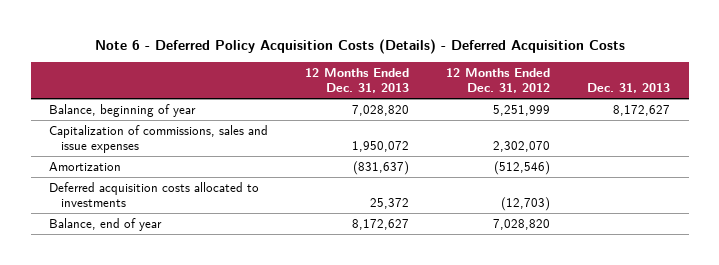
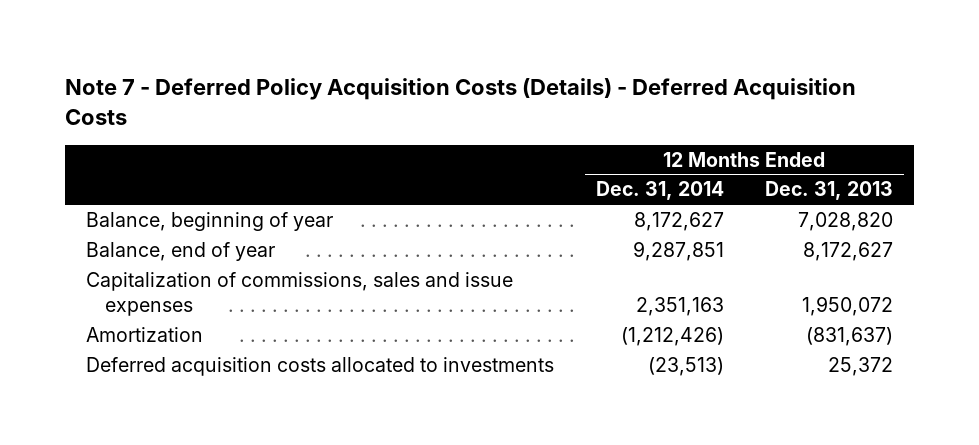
[94,38,625,54] Note 6 - Deferred Policy Acquisition Costs (Details) - Deferred Acquisition Costs -> [65,78,857,126] Note 7 - Deferred Policy Acquisition Costs (Details) - Deferred Acquisition Costs
[446,68,551,94] 12 Months Ended Dec. 31, 2012 -> none
[587,83,671,94] Dec. 31, 2013 -> none
none -> [595,181,724,201] Dec. 31, 2014
[49,217,163,231] Balance, end of year -> [86,241,276,261] Balance, end of year

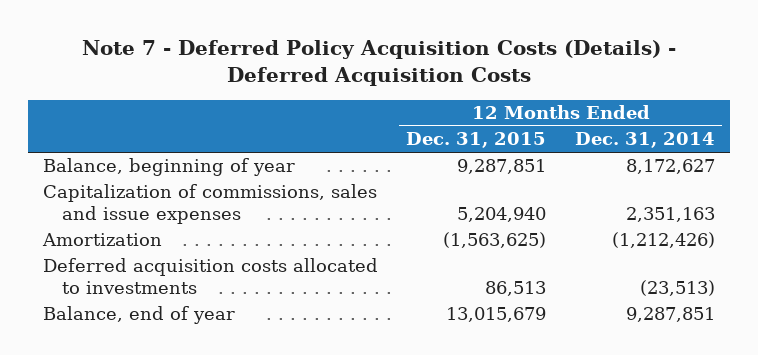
[765,181,894,201] Dec. 31, 2013 -> none
none -> [406,132,547,149] Dec. 31, 2015
[86,241,276,261] Balance, end of year -> [42,306,235,325] Balance, end of year

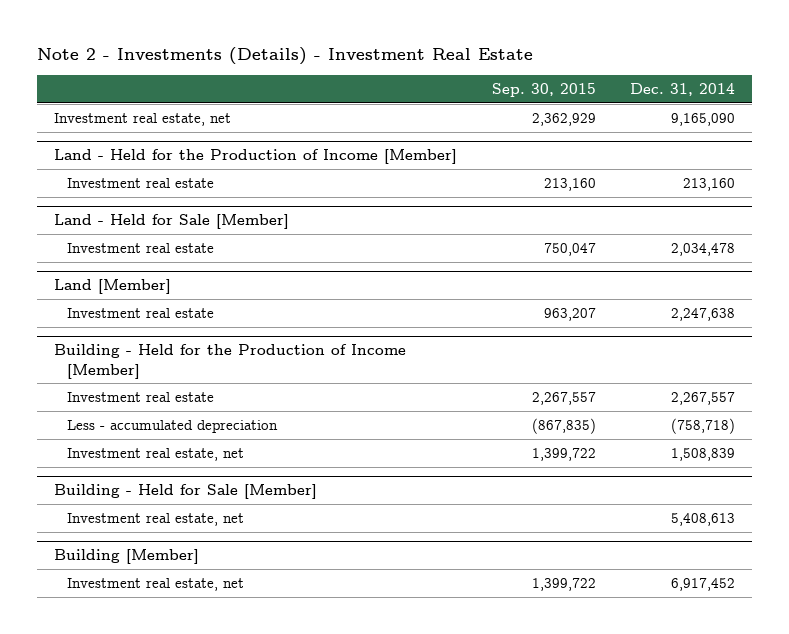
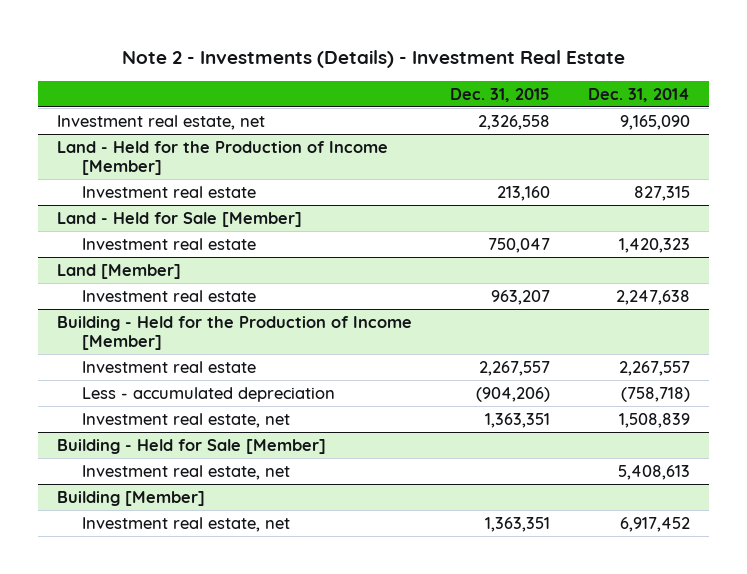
[491,82,596,97] Sep. 30, 2015 -> none
none -> [450,87,551,102] Dec. 31, 2015
[682,177,735,191] 213,160 -> [633,185,690,201] 827,315
[670,242,735,256] 2,034,478 -> [618,237,690,253] 1,420,323

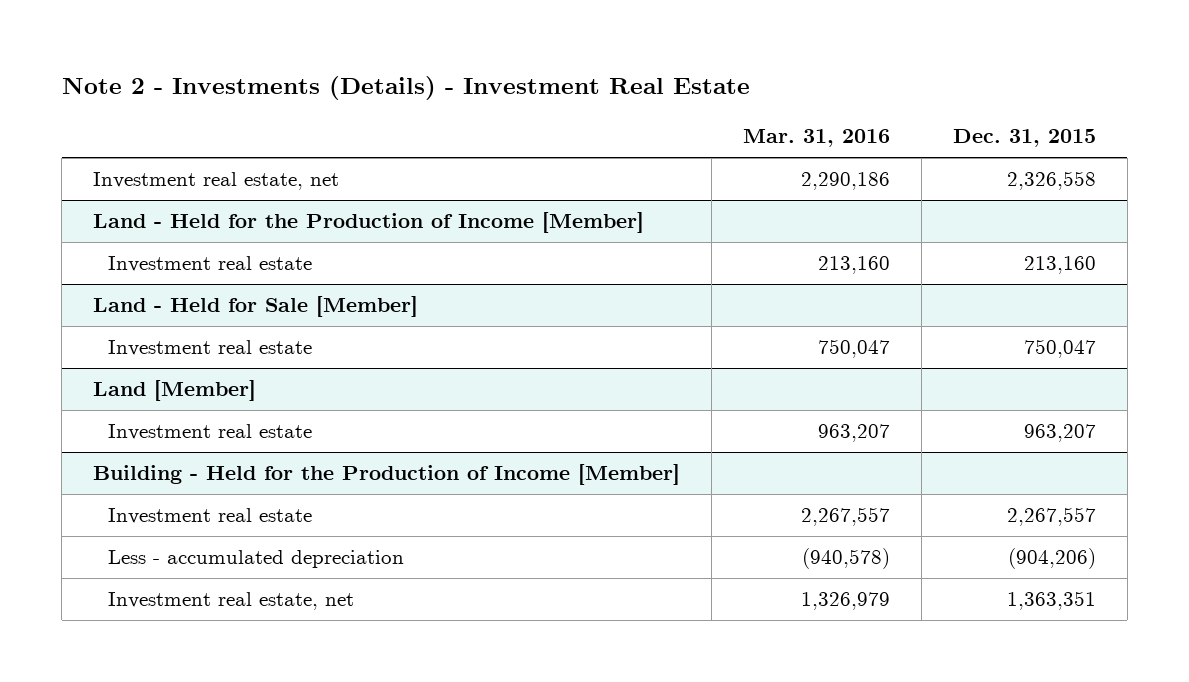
[587,87,690,102] Dec. 31, 2014 -> none
none -> [742,129,890,148] Mar. 31, 2016
[57,438,327,454] Building - Held for Sale [Member] -> none
[81,464,290,480] Investment real estate, net -> none
[57,490,206,506] Building [Member] -> none
[81,516,290,532] Investment real estate, net -> none

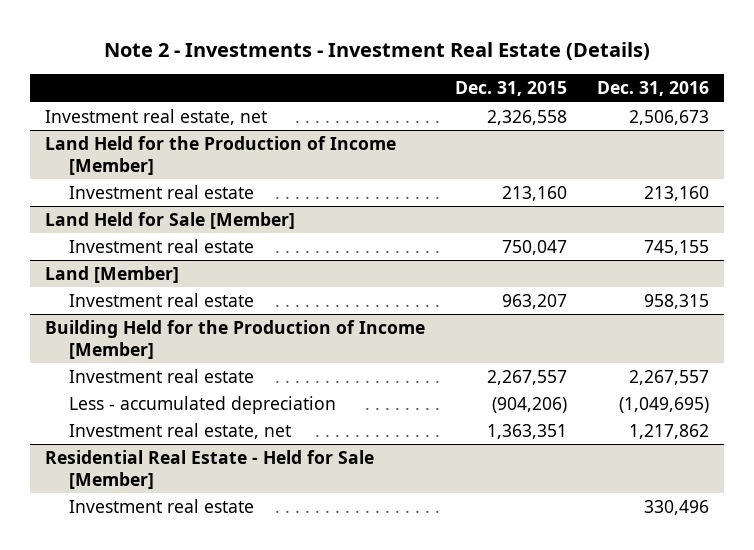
[61,76,750,101] Note 2 - Investments (Details) - Investment Real Estate -> [103,41,650,60] Note 2 - Investments - Investment Real Estate (Details)
[742,129,890,148] Mar. 31, 2016 -> none
none -> [596,81,709,97] Dec. 31, 2016
[93,212,645,234] Land - Held for the Production of Income [Member] -> [44,135,396,175] Land Held for the Production of Income [Member]
[93,296,419,318] Land - Held for Sale [Member] -> [44,211,295,229] Land Held for Sale [Member]
[93,464,681,486] Building - Held for the Production of Income [Member] -> [44,319,425,359] Building Held for the Production of Income [Member]
none -> [44,449,374,489] Residential Real Estate - Held for Sale [Member]
none -> [68,498,254,513] Investment real estate

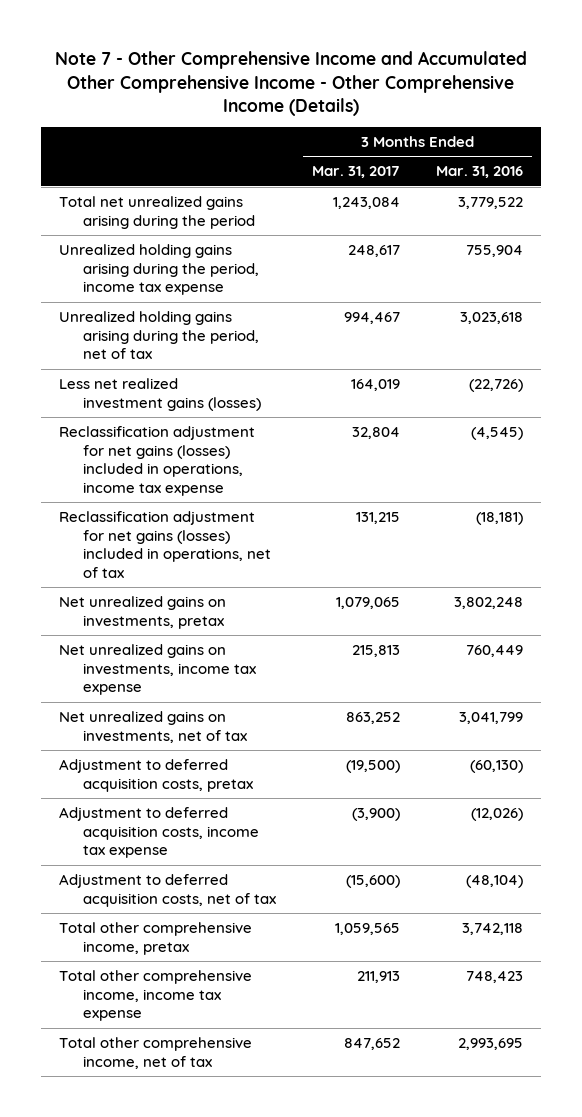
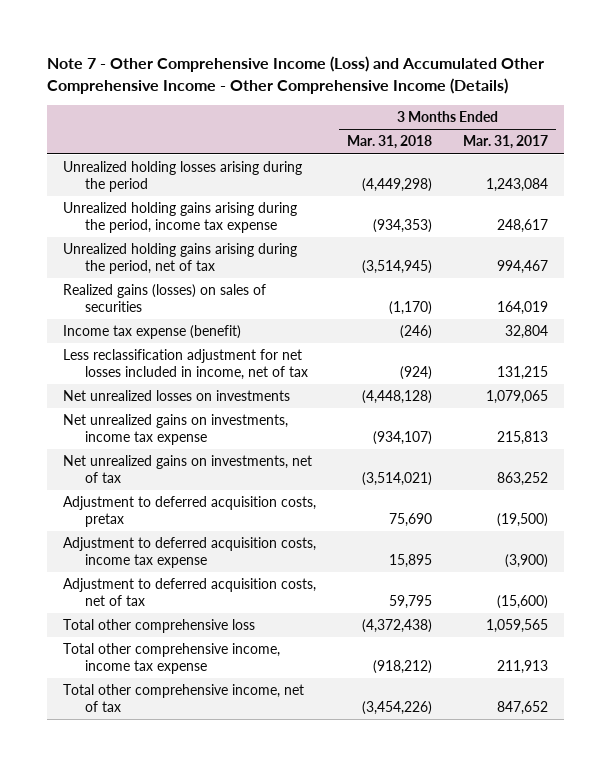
[55,50,528,117] Note 7 - Other Comprehensive Income and Accumulated Other Comprehensive Income - Other Comprehensive Income (Details) -> [46,55,544,94] Note 7 - Other Comprehensive Income (Loss) and Accumulated Other Comprehensive Income - Other Comprehensive Income (Details)
[436,166,524,179] Mar. 31, 2016 -> none
none -> [346,135,432,150] Mar. 31, 2018
[59,195,256,229] Total net unrealized gains arising during the period -> [62,161,302,193] Unrealized holding losses arising during the period
[59,377,262,411] Less net realized investment gains (losses) -> [62,284,266,313] Realized gains (losses) on sales of securities
[59,425,256,497] Reclassification adjustment for net gains (losses) included in operations, income tax expense -> [62,325,241,340] Income tax expense (benefit)
[59,510,272,579] Reclassification adjustment for net gains (losses) included in operations, net of tax -> [62,349,308,381] Less reclassification adjustment for net losses included in income, net of tax
[59,595,227,629] Net unrealized gains on investments, pretax -> [62,390,290,402] Net unrealized losses on investments
[59,921,253,955] Total other comprehensive income, pretax -> [62,619,255,634] Total other comprehensive loss

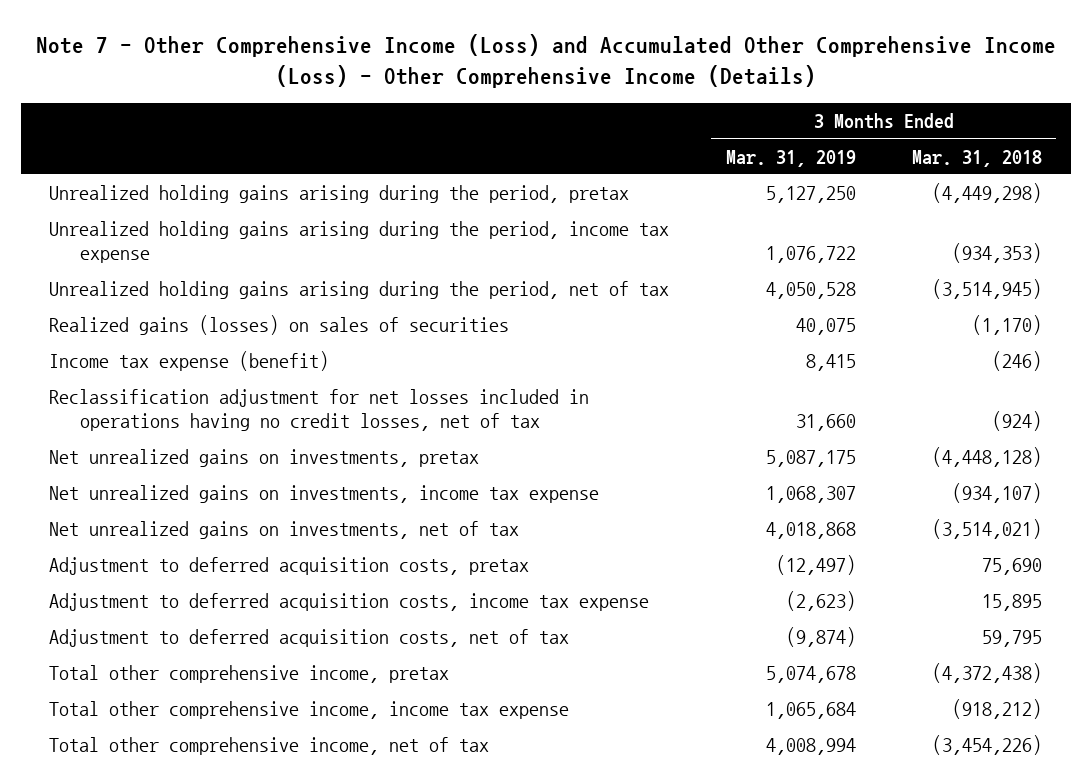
[46,55,544,94] Note 7 - Other Comprehensive Income (Loss) and Accumulated Other Comprehensive Income - Other Comprehensive Income (Details) -> [35,33,1056,88] Note 7 - Other Comprehensive Income (Loss) and Accumulated Other Comprehensive Income (Loss) - Other Comprehensive Income (Details)
[463,135,549,150] Mar. 31, 2017 -> none
none -> [725,149,856,167] Mar. 31, 2019
[62,161,302,193] Unrealized holding losses arising during the period -> [49,185,630,204] Unrealized holding gains arising during the period, pretax
[62,349,308,381] Less reclassification adjustment for net losses included in income, net of tax -> [49,389,590,432] Reclassification adjustment for net losses included in operations having no credit losses, net of tax
[62,390,290,402] Net unrealized losses on investments -> [49,449,480,468] Net unrealized gains on investments, pretax
[62,619,255,634] Total other comprehensive loss -> [49,665,450,684] Total other comprehensive income, pretax

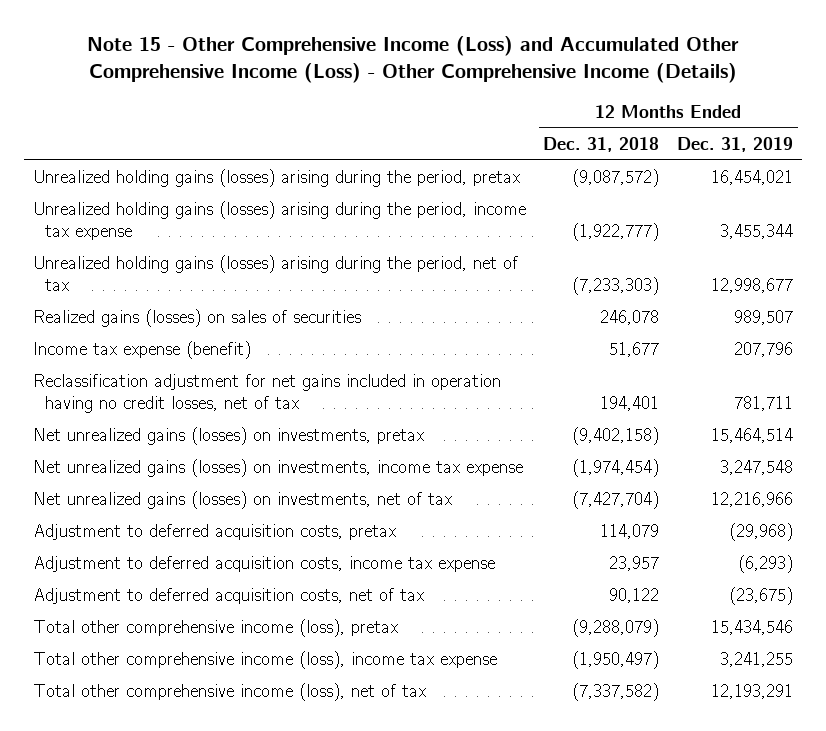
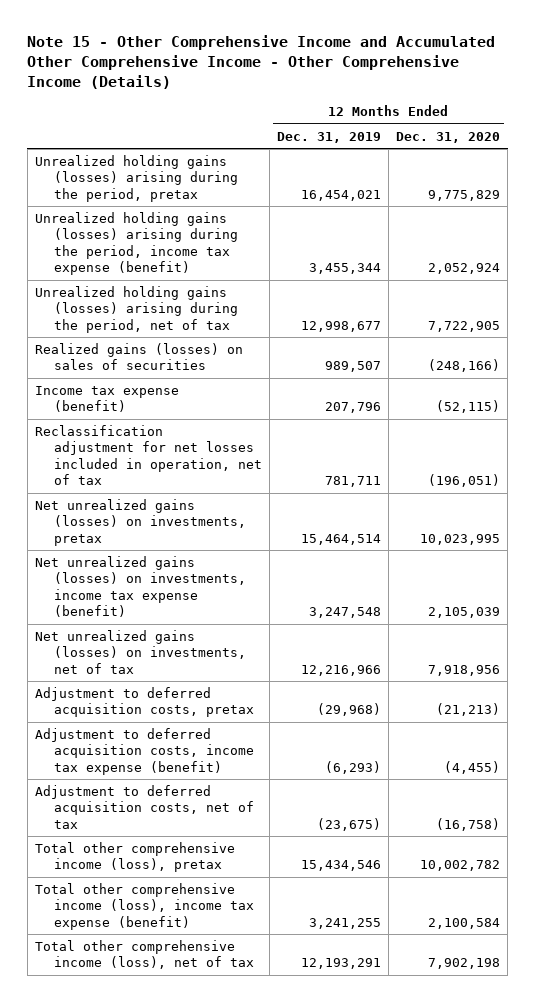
[86,35,739,84] Note 15 - Other Comprehensive Income (Loss) and Accumulated Other Comprehensive Income (Loss) - Other Comprehensive Income (Details) -> [27,34,496,89] Note 15 - Other Comprehensive Income and Accumulated Other Comprehensive Income - Other Comprehensive Income (Details)
[543,136,660,152] Dec. 31, 2018 -> none
none -> [395,131,500,143] Dec. 31, 2020
[32,201,526,241] Unrealized holding gains (losses) arising during the period, income tax expense -> [34,211,238,276] Unrealized holding gains (losses) arising during the period, income tax expense (benefit)
[32,374,501,414] Reclassification adjustment for net gains included in operation having no credit losses, net of tax -> [34,424,262,486] Reclassification adjustment for net losses included in operation, net of tax
[32,459,523,478] Net unrealized gains (losses) on investments, income tax expense -> [34,555,246,618] Net unrealized gains (losses) on investments, income tax expense (benefit)
[32,556,495,573] Adjustment to deferred acquisition costs, income tax expense -> [34,727,254,775] Adjustment to deferred acquisition costs, income tax expense (benefit)
[32,651,497,670] Total other comprehensive income (loss), income tax expense -> [34,882,254,930] Total other comprehensive income (loss), income tax expense (benefit)

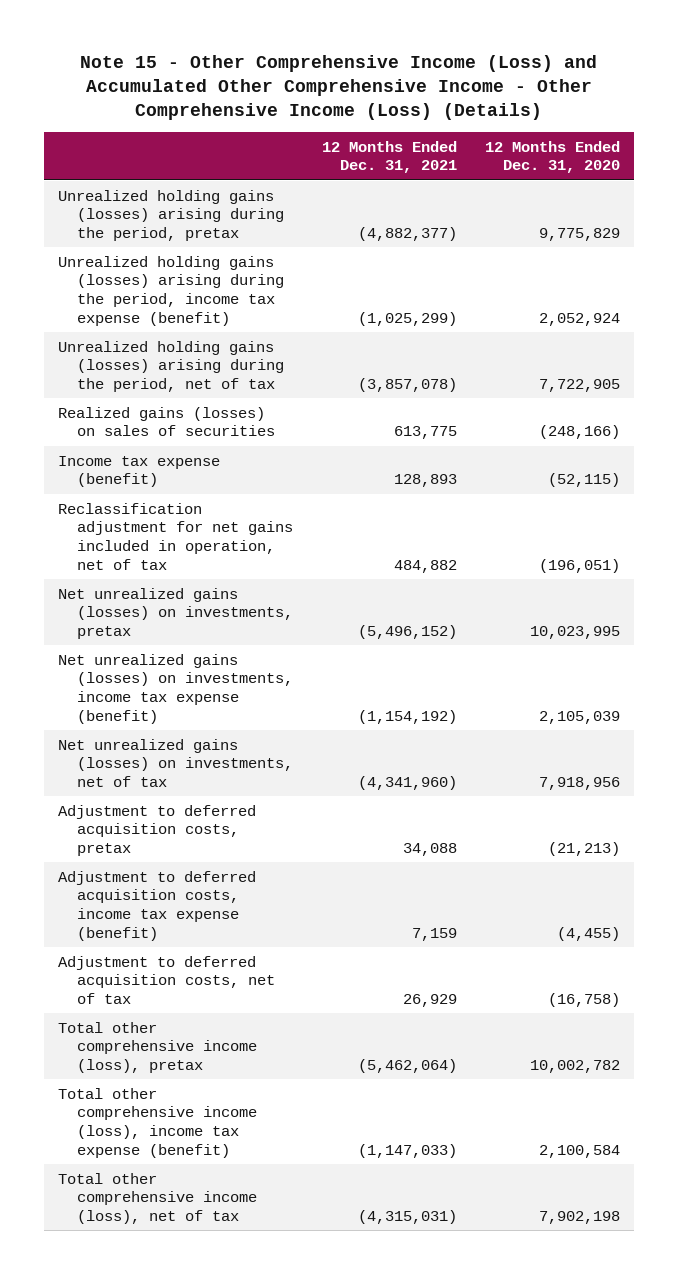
[27,34,496,89] Note 15 - Other Comprehensive Income and Accumulated Other Comprehensive Income - Other Comprehensive Income (Details) -> [80,55,598,121] Note 15 - Other Comprehensive Income (Loss) and Accumulated Other Comprehensive Income - Other Comprehensive Income (Loss) (Details)
[276,131,381,143] Dec. 31, 2019 -> none
none -> [321,140,457,174] 12 Months Ended Dec. 31, 2021
[34,424,262,486] Reclassification adjustment for net losses included in operation, net of tax -> [58,502,294,570] Reclassification adjustment for net gains included in operation, net of tax

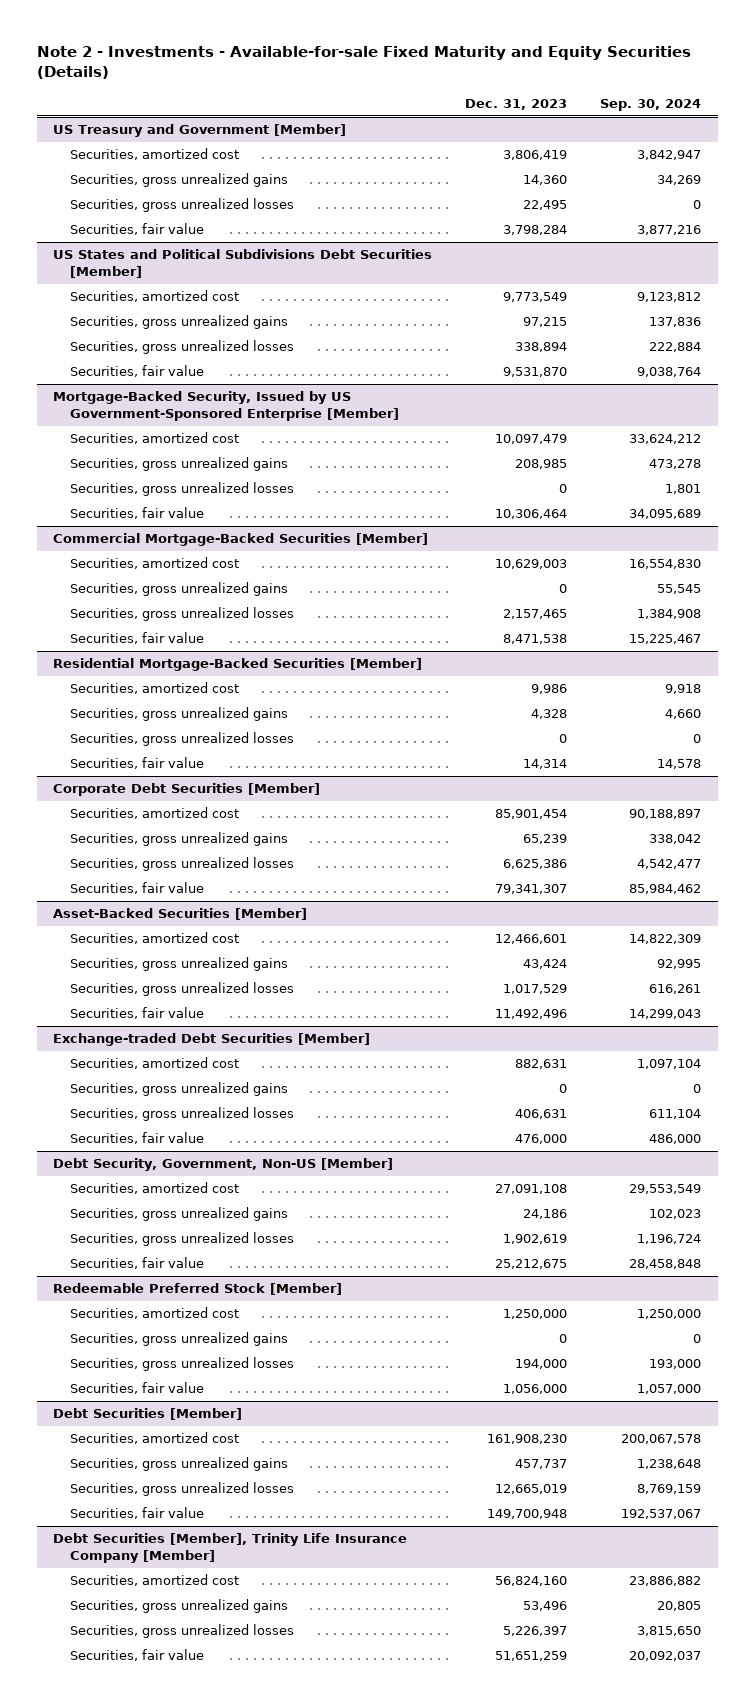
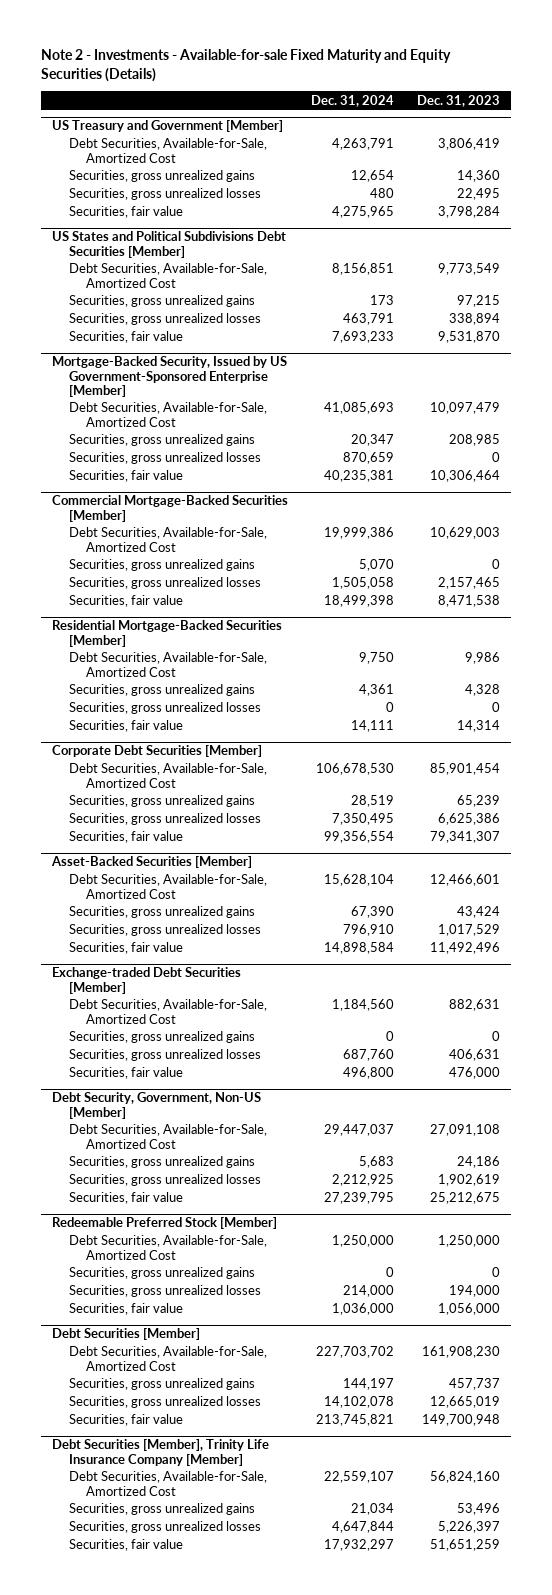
[600,98,702,111] Sep. 30, 2024 -> none
none -> [310,94,394,107] Dec. 31, 2024
[69,148,239,161] Securities, amortized cost -> [69,138,268,163] Debt Securities, Available-for-Sale, Amortized Cost
[69,290,239,303] Securities, amortized cost -> [69,263,268,288] Debt Securities, Available-for-Sale, Amortized Cost
[69,432,239,445] Securities, amortized cost -> [69,402,268,427] Debt Securities, Available-for-Sale, Amortized Cost
[69,557,239,570] Securities, amortized cost -> [69,527,268,552] Debt Securities, Available-for-Sale, Amortized Cost
[69,682,239,695] Securities, amortized cost -> [69,652,268,677] Debt Securities, Available-for-Sale, Amortized Cost
[69,807,239,820] Securities, amortized cost -> [69,763,268,788] Debt Securities, Available-for-Sale, Amortized Cost
[69,932,239,945] Securities, amortized cost -> [69,874,268,899] Debt Securities, Available-for-Sale, Amortized Cost
[69,1057,239,1070] Securities, amortized cost -> [69,999,268,1024] Debt Securities, Available-for-Sale, Amortized Cost
[69,1182,239,1195] Securities, amortized cost -> [69,1124,268,1149] Debt Securities, Available-for-Sale, Amortized Cost
[69,1307,239,1320] Securities, amortized cost -> [69,1235,268,1260] Debt Securities, Available-for-Sale, Amortized Cost
[69,1432,239,1445] Securities, amortized cost -> [69,1346,268,1371] Debt Securities, Available-for-Sale, Amortized Cost
[69,1574,239,1587] Securities, amortized cost -> [69,1471,268,1496] Debt Securities, Available-for-Sale, Amortized Cost

